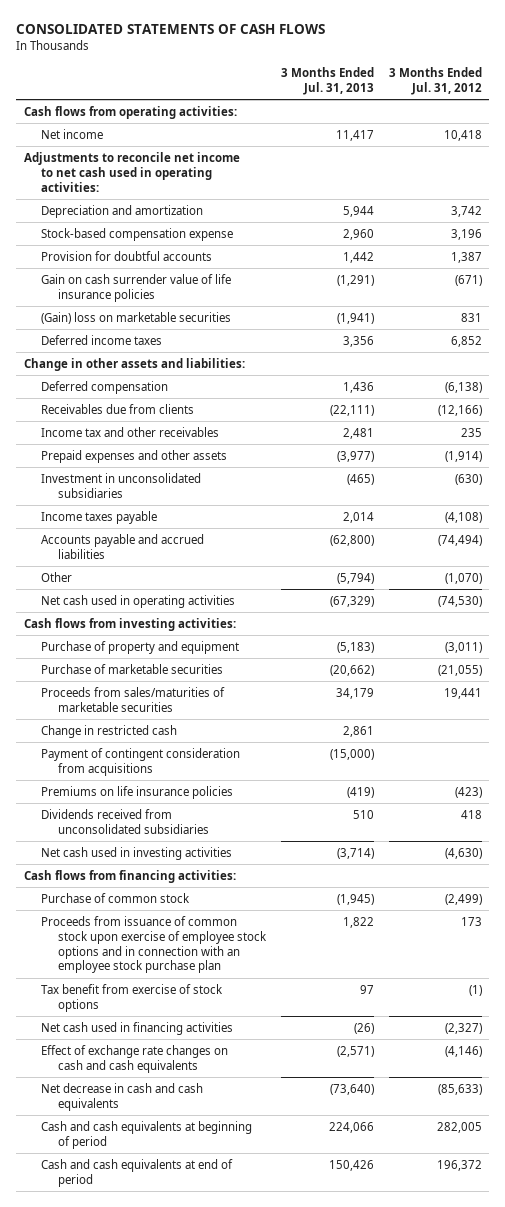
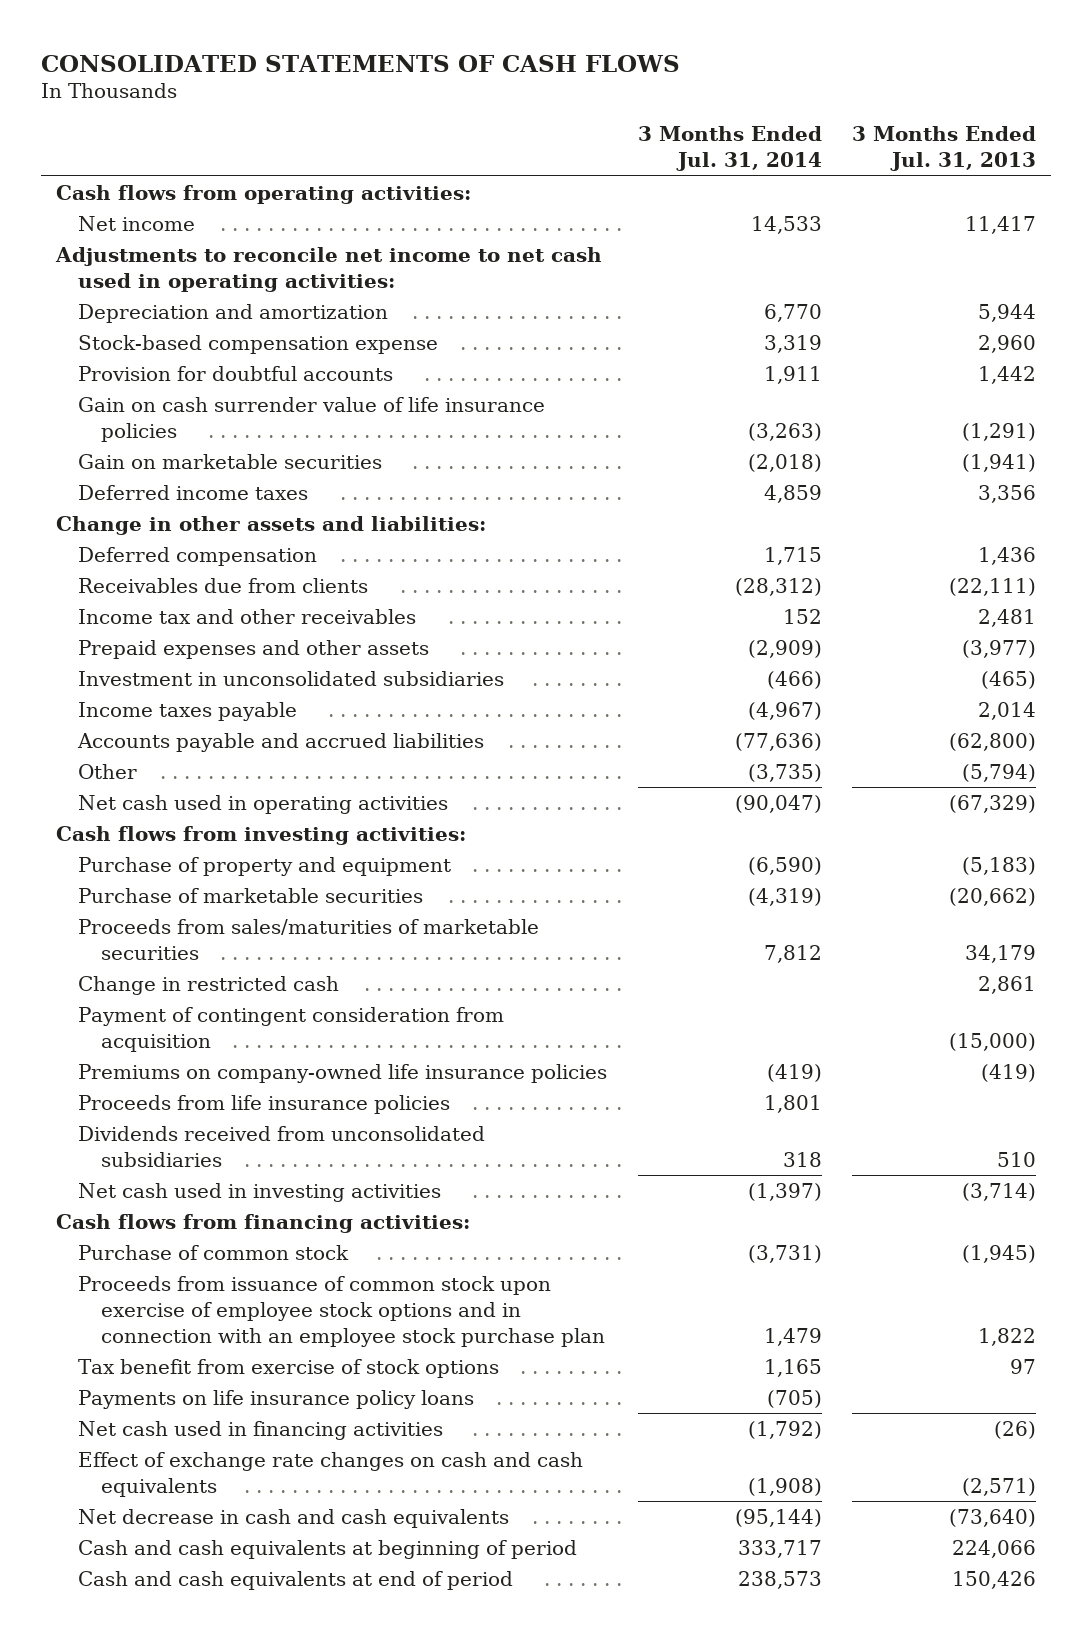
[388,67,482,95] 3 Months Ended Jul. 31, 2012 -> none
none -> [637,126,822,172] 3 Months Ended Jul. 31, 2014
[40,311,231,324] (Gain) loss on marketable securities -> [78,453,383,469] Gain on marketable securities
[40,747,240,776] Payment of contingent consideration from acquisitions -> [78,1006,505,1052] Payment of contingent consideration from acquisition
[40,785,233,799] Premiums on life insurance policies -> [78,1063,608,1083] Premiums on company-owned life insurance policies
none -> [78,1094,451,1114] Proceeds from life insurance policies
none -> [78,1389,475,1409] Payments on life insurance policy loans

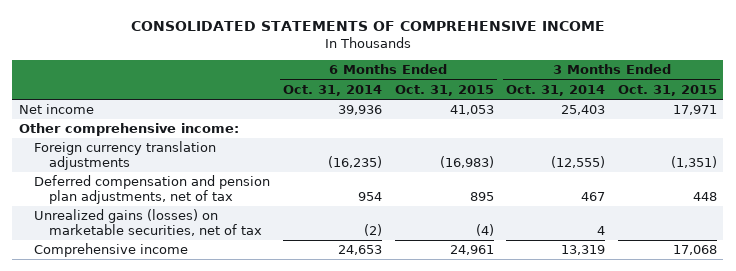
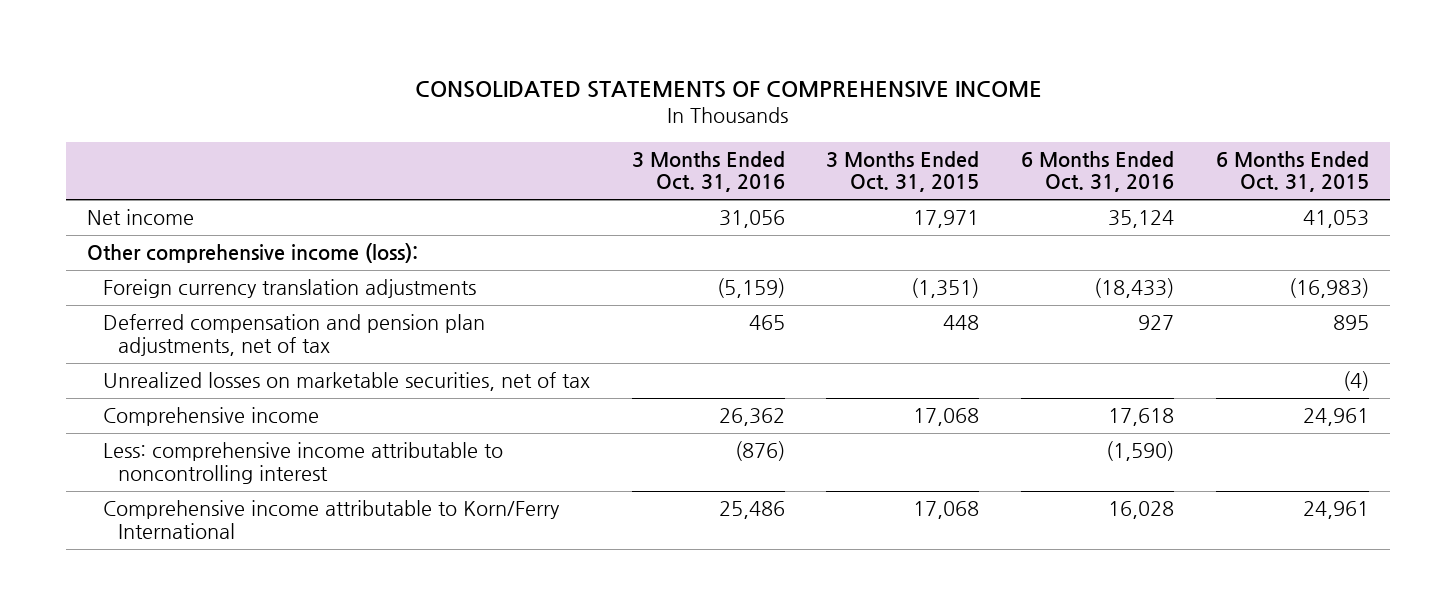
[282,84,382,96] Oct. 31, 2014 -> none
[506,84,606,96] Oct. 31, 2014 -> none
none -> [631,150,785,193] 3 Months Ended Oct. 31, 2016
none -> [1021,150,1175,193] 6 Months Ended Oct. 31, 2016
[18,123,239,137] Other comprehensive income: -> [87,243,419,264] Other comprehensive income (loss):
[34,209,263,236] Unrealized gains (losses) on marketable securities, net of tax -> [102,372,590,392] Unrealized losses on marketable securities, net of tax
none -> [102,442,503,484] Less: comprehensive income attributable to noncontrolling interest
none -> [102,500,560,539] Comprehensive income attributable to Korn/Ferry International

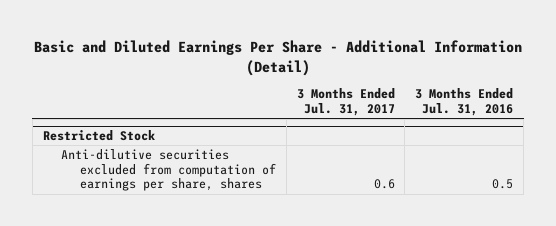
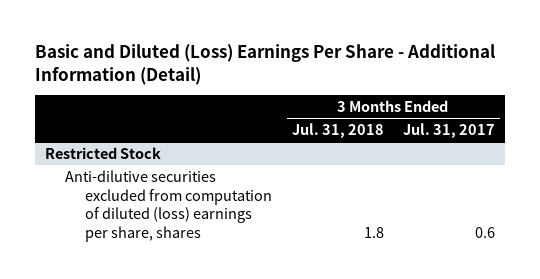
[34,40,523,76] Basic and Diluted Earnings Per Share - Additional Information (Detail) -> [34,43,495,85] Basic and Diluted (Loss) Earnings Per Share - Additional Information (Detail)
[415,88,514,116] 3 Months Ended Jul. 31, 2016 -> none
none -> [291,123,384,139] Jul. 31, 2018
[61,148,276,192] Anti-dilutive securities excluded from computation of earnings per share, shares -> [64,169,273,242] Anti-dilutive securities excluded from computation of diluted (loss) earnings per share, shares

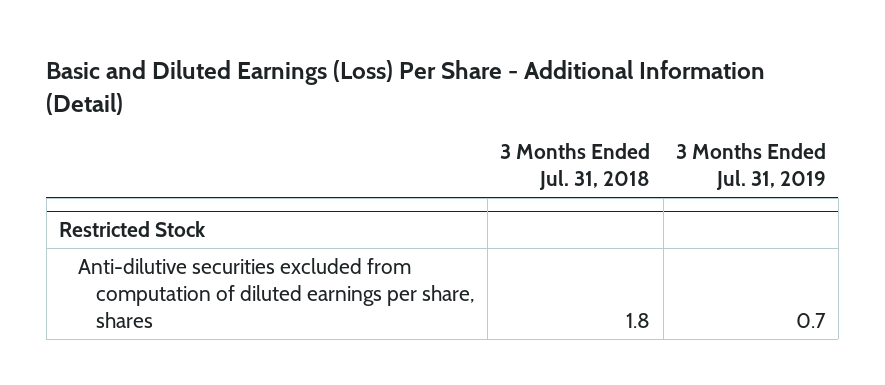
[34,43,495,85] Basic and Diluted (Loss) Earnings Per Share - Additional Information (Detail) -> [46,60,766,115] Basic and Diluted Earnings (Loss) Per Share - Additional Information (Detail)
[403,123,496,139] Jul. 31, 2017 -> none
none -> [675,142,826,191] 3 Months Ended Jul. 31, 2019
[64,169,273,242] Anti-dilutive securities excluded from computation of diluted (loss) earnings per share, shares -> [77,257,476,329] Anti-dilutive securities excluded from computation of diluted earnings per share, shares

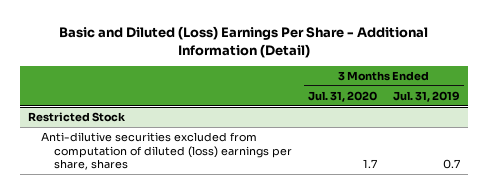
[46,60,766,115] Basic and Diluted Earnings (Loss) Per Share - Additional Information (Detail) -> [59,26,429,58] Basic and Diluted (Loss) Earnings Per Share - Additional Information (Detail)
[500,142,651,191] 3 Months Ended Jul. 31, 2018 -> none
none -> [307,90,377,102] Jul. 31, 2020
[77,257,476,329] Anti-dilutive securities excluded from computation of diluted earnings per share, shares -> [40,132,292,170] Anti-dilutive securities excluded from computation of diluted (loss) earnings per share, shares

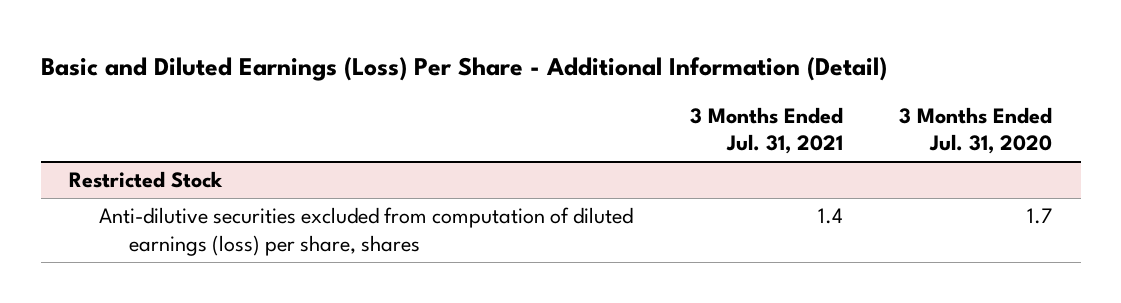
[59,26,429,58] Basic and Diluted (Loss) Earnings Per Share - Additional Information (Detail) -> [40,57,887,82] Basic and Diluted Earnings (Loss) Per Share - Additional Information (Detail)
[393,90,461,102] Jul. 31, 2019 -> none
none -> [689,106,843,155] 3 Months Ended Jul. 31, 2021
[40,132,292,170] Anti-dilutive securities excluded from computation of diluted (loss) earnings per share, shares -> [99,207,634,256] Anti-dilutive securities excluded from computation of diluted earnings (loss) per share, shares

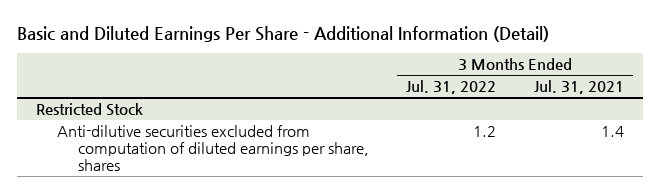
[40,57,887,82] Basic and Diluted Earnings (Loss) Per Share - Additional Information (Detail) -> [16,25,549,42] Basic and Diluted Earnings Per Share - Additional Information (Detail)
[899,106,1053,155] 3 Months Ended Jul. 31, 2020 -> none
none -> [406,80,497,95] Jul. 31, 2022
[99,207,634,256] Anti-dilutive securities excluded from computation of diluted earnings (loss) per share, shares -> [56,124,370,171] Anti-dilutive securities excluded from computation of diluted earnings per share, shares

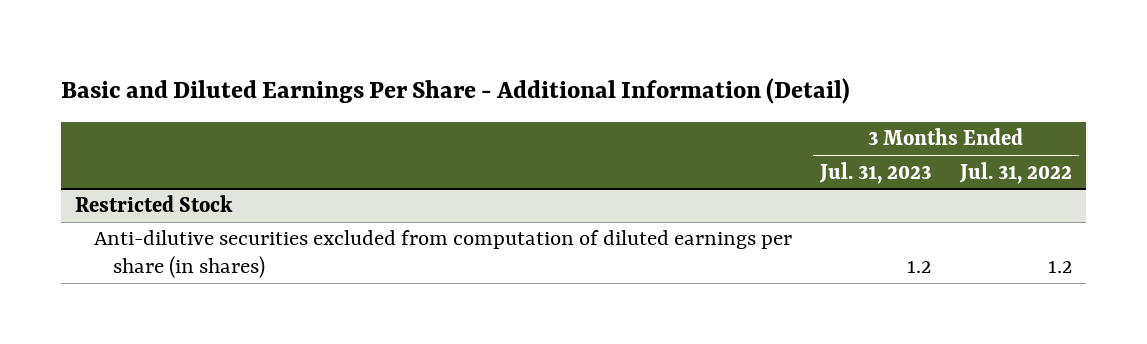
[533,80,624,95] Jul. 31, 2021 -> none
none -> [819,161,932,184] 3 Months Ended Jul. 31, 2023
[56,124,370,171] Anti-dilutive securities excluded from computation of diluted earnings per share, shares -> [93,230,792,279] Anti-dilutive securities excluded from computation of diluted earnings per share (in shares)

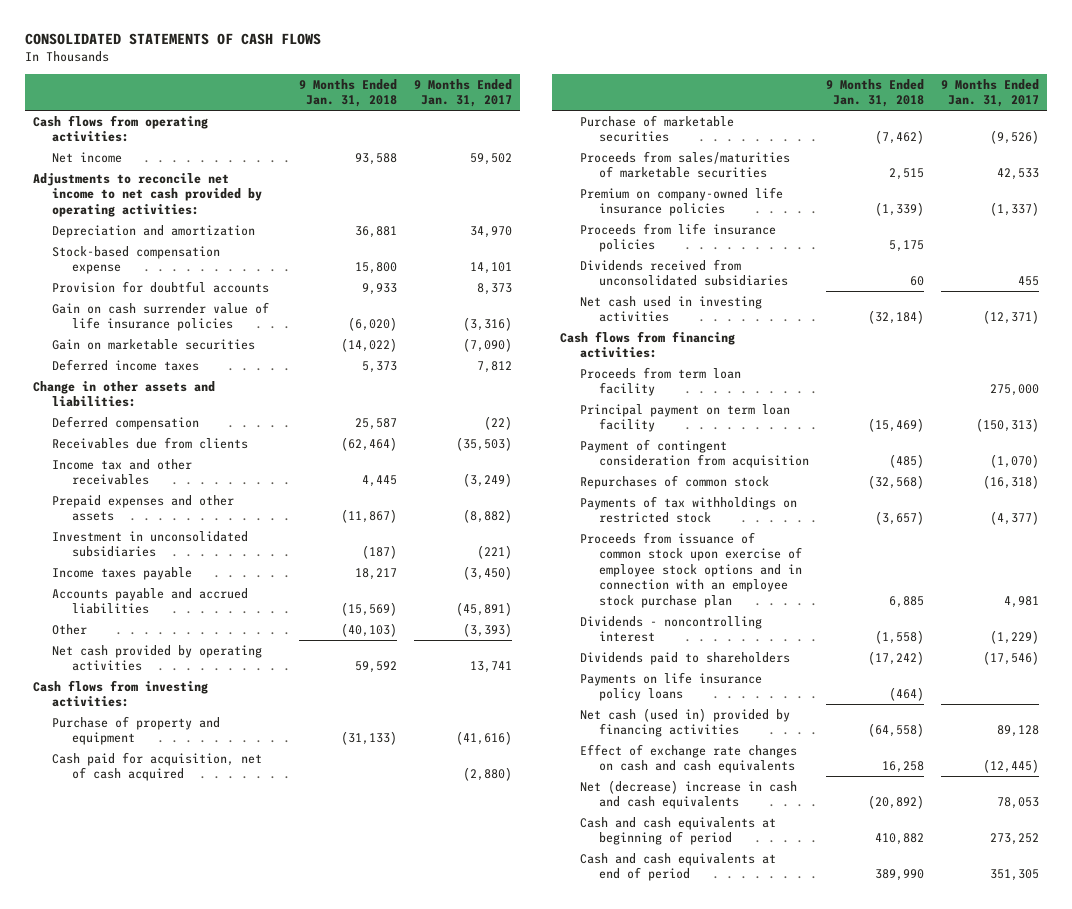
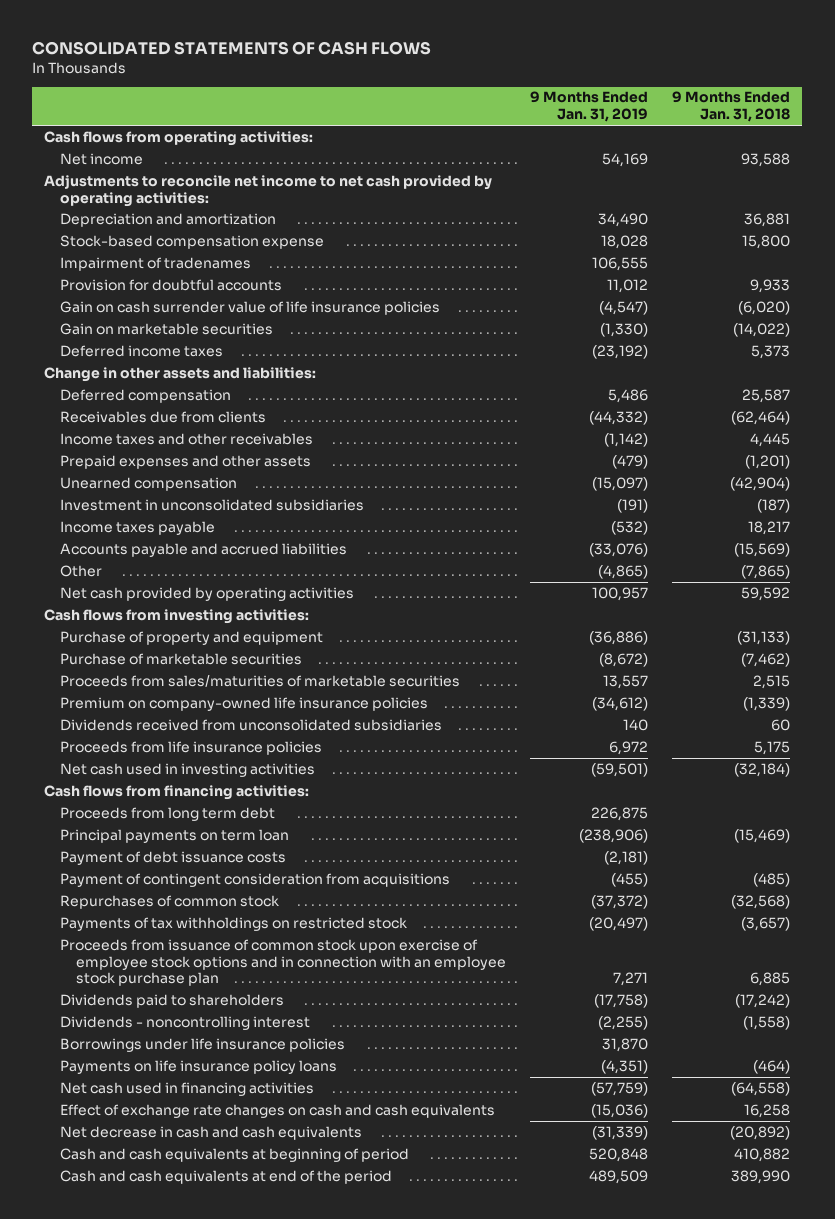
[413,78,512,108] 9 Months Ended Jan. 31, 2017 -> none
none -> [530,91,649,123] 9 Months Ended Jan. 31, 2019
none -> [60,256,252,271] Impairment of tradenames
[52,458,193,486] Income tax and other receivables -> [60,432,314,445] Income taxes and other receivables
[340,509,397,524] (11,867) -> [745,454,791,469] (1,201)
none -> [60,476,238,491] Unearned compensation
[340,622,397,637] (40,103) -> [741,564,791,579] (7,865)
[52,751,263,782] Cash paid for acquisition, net of cash acquired -> none
[579,222,776,253] Proceeds from life insurance policies -> [60,740,323,755] Proceeds from life insurance policies
[579,366,741,397] Proceeds from term loan facility -> [60,806,276,821] Proceeds from long term debt
[579,403,790,433] Principal payment on term loan facility -> [60,828,290,843] Principal payments on term loan
none -> [60,850,287,865] Payment of debt issuance costs
[579,438,809,469] Payment of contingent consideration from acquisition -> [60,872,451,887] Payment of contingent consideration from acquisitions
[579,615,762,643] Dividends - noncontrolling interest -> [60,1015,311,1030] Dividends - noncontrolling interest
none -> [60,1037,346,1052] Borrowings under life insurance policies
[579,707,790,738] Net cash (used in) provided by financing activities -> [60,1081,315,1096] Net cash used in financing activities
[579,779,797,810] Net (decrease) increase in cash and cash equivalents -> [60,1125,363,1140] Net decrease in cash and cash equivalents
[579,852,776,882] Cash and cash equivalents at end of period -> [60,1169,393,1184] Cash and cash equivalents at end of the period

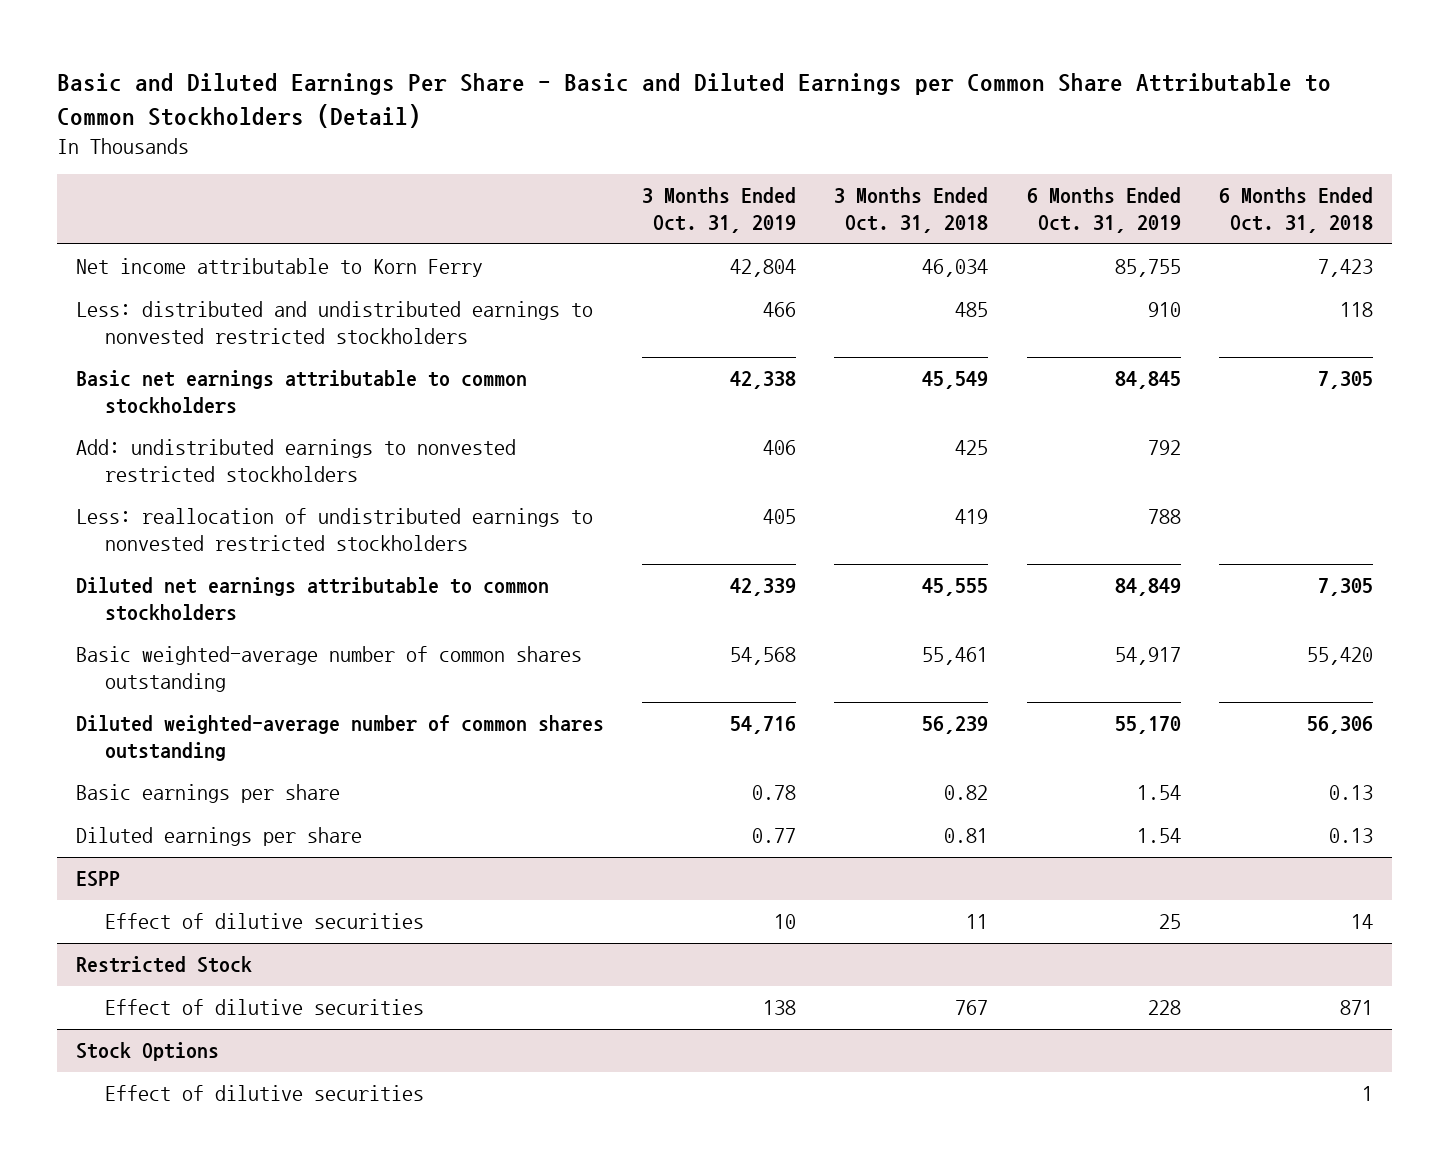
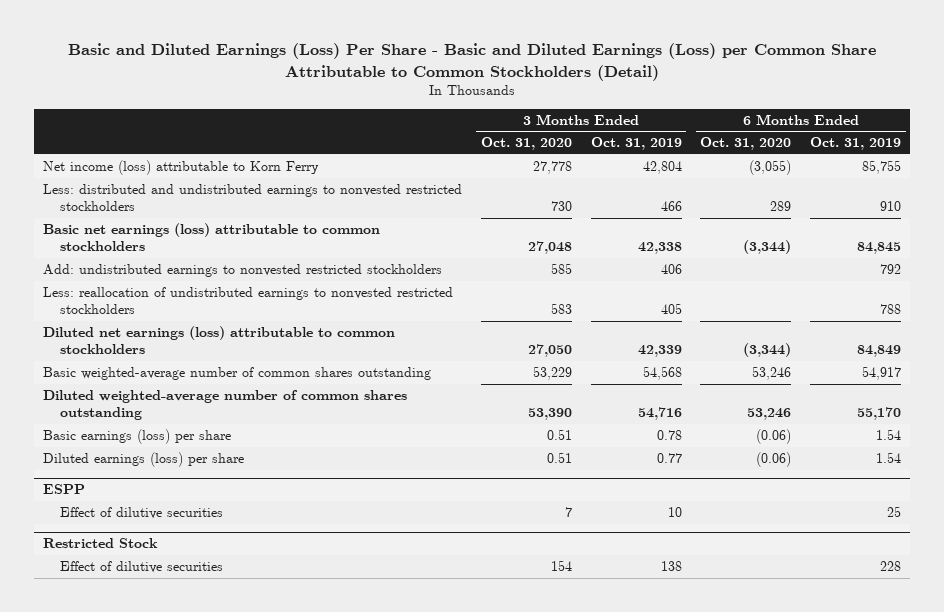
[56,73,1331,128] Basic and Diluted Earnings Per Share - Basic and Diluted Earnings per Common Share Attributable to Common Stockholders (Detail) -> [68,43,877,81] Basic and Diluted Earnings (Loss) Per Share - Basic and Diluted Earnings (Loss) per Common Share Attributable to Common Stockholders (Detail)
[834,187,989,234] 3 Months Ended Oct. 31, 2018 -> none
[1218,187,1373,234] 6 Months Ended Oct. 31, 2018 -> none
none -> [481,137,573,151] Oct. 31, 2020
none -> [700,137,792,151] Oct. 31, 2020
[75,258,483,278] Net income attributable to Korn Ferry -> [43,160,320,176] Net income (loss) attributable to Korn Ferry
[75,370,527,415] Basic net earnings attributable to common stockholders -> [43,223,381,251] Basic net earnings (loss) attributable to common stockholders
[75,577,549,622] Diluted net earnings attributable to common stockholders -> [43,326,396,354] Diluted net earnings (loss) attributable to common stockholders
[75,784,340,804] Basic earnings per share -> [43,429,232,445] Basic earnings (loss) per share
[75,827,362,847] Diluted earnings per share -> [43,452,245,468] Diluted earnings (loss) per share
[75,1042,219,1062] Stock Options -> none
[105,1085,425,1102] Effect of dilutive securities -> none

